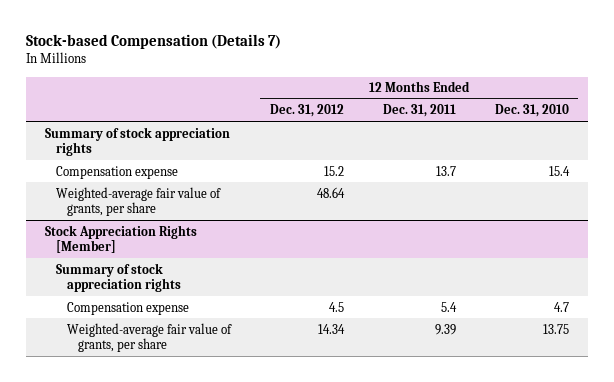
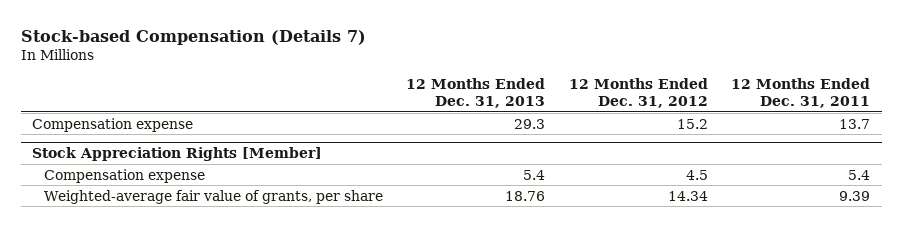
[494,104,569,118] Dec. 31, 2010 -> none
none -> [406,78,546,109] 12 Months Ended Dec. 31, 2013
[44,126,230,156] Summary of stock appreciation rights -> none
[55,186,221,216] Weighted-average fair value of grants, per share -> none
[55,262,182,292] Summary of stock appreciation rights -> none

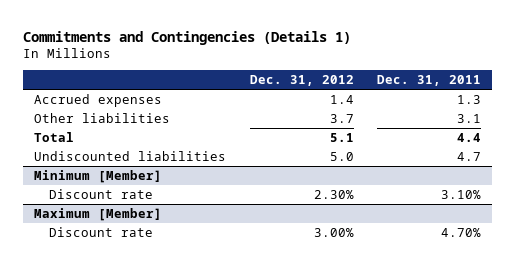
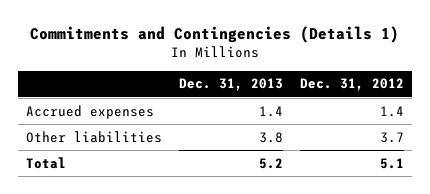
[376,75,481,87] Dec. 31, 2011 -> none
none -> [179,78,284,92] Dec. 31, 2013
[34,150,227,161] Undiscounted liabilities -> none
[34,169,163,183] Minimum [Member] -> none
[49,188,154,199] Discount rate -> none
[34,207,163,221] Maximum [Member] -> none
[49,226,154,237] Discount rate -> none

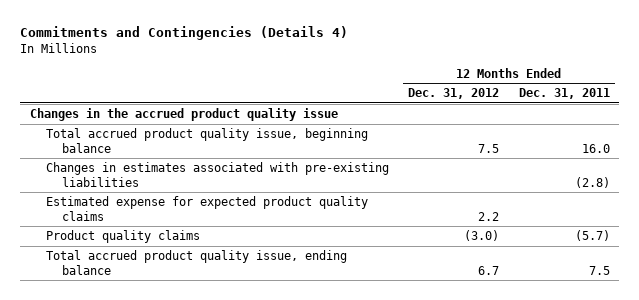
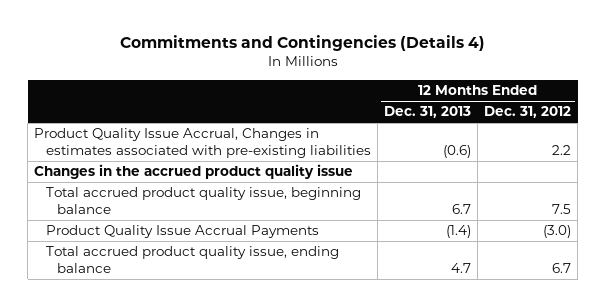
[518,88,610,100] Dec. 31, 2011 -> none
none -> [383,106,471,119] Dec. 31, 2013
none -> [34,128,371,159] Product Quality Issue Accrual, Changes in estimates associated with pre-existing liabilities
[45,161,389,187] Changes in estimates associated with pre-existing liabilities -> none
[45,195,368,221] Estimated expense for expected product quality claims -> none
[45,229,200,243] Product quality claims -> [45,225,319,239] Product Quality Issue Accrual Payments

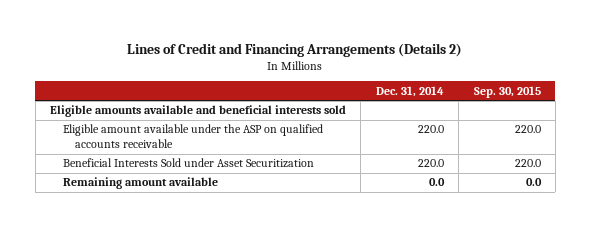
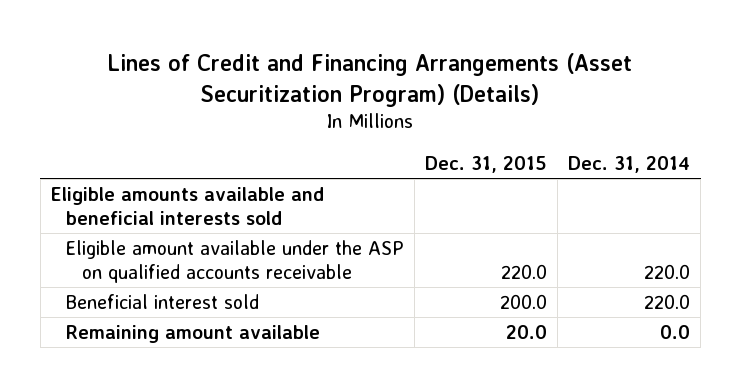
[127,42,463,57] Lines of Credit and Financing Arrangements (Details 2) -> [107,52,633,107] Lines of Credit and Financing Arrangements (Asset Securitization Program) (Details)
[473,85,541,98] Sep. 30, 2015 -> none
none -> [424,156,547,174] Dec. 31, 2015
[62,158,314,169] Beneficial Interests Sold under Asset Securitization -> [66,293,260,309] Beneficial interest sold

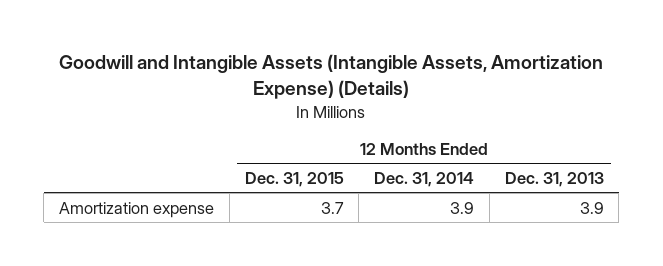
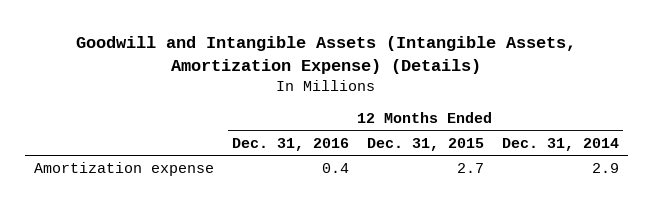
[504,171,604,187] Dec. 31, 2013 -> none
none -> [231,137,349,151] Dec. 31, 2016
[320,201,344,214] 3.7 -> [456,163,484,174] 2.7
[450,201,475,214] 3.9 -> [591,163,619,174] 2.9

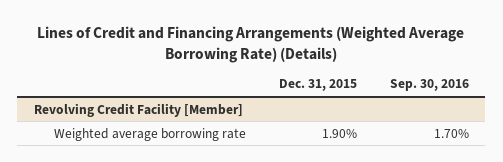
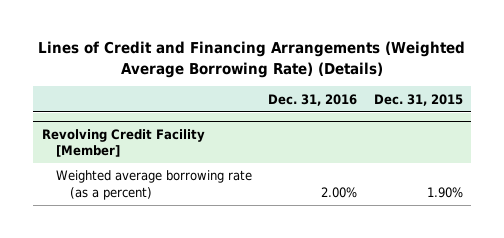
[389,79,469,92] Sep. 30, 2016 -> none
none -> [268,93,358,106] Dec. 31, 2016
[53,127,246,141] Weighted average borrowing rate -> [56,170,253,201] Weighted average borrowing rate (as a percent)

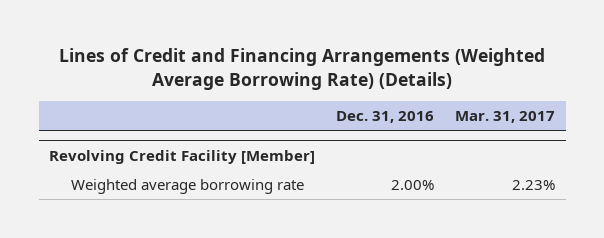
[373,93,463,106] Dec. 31, 2015 -> none
none -> [455,110,556,123] Mar. 31, 2017
[56,170,253,201] Weighted average borrowing rate (as a percent) -> [71,179,305,195] Weighted average borrowing rate

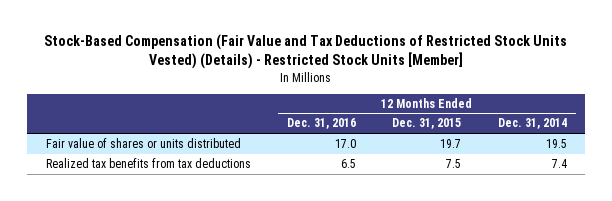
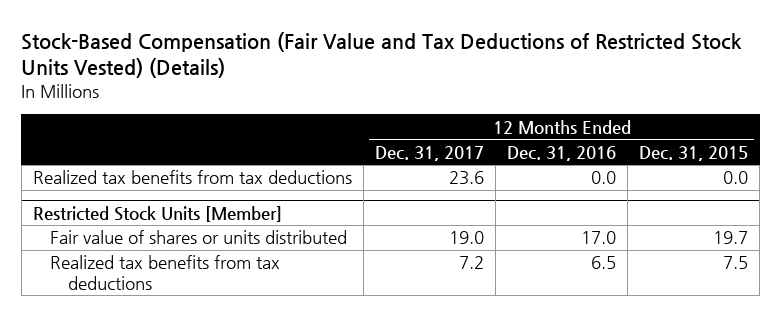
[44,34,568,70] Stock-Based Compensation (Fair Value and Tax Deductions of Restricted Stock Units Vested) (Details) - Restricted Stock Units [Member] -> [21,31,743,79] Stock-Based Compensation (Fair Value and Tax Deductions of Restricted Stock Units Vested) (Details)
[497,118,567,130] Dec. 31, 2014 -> none
none -> [374,145,484,161] Dec. 31, 2017
none -> [32,170,352,185] Realized tax benefits from tax deductions
none -> [32,205,282,222] Restricted Stock Units [Member]

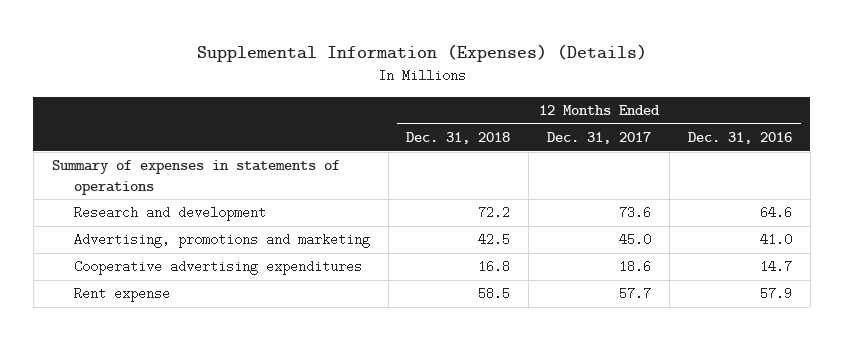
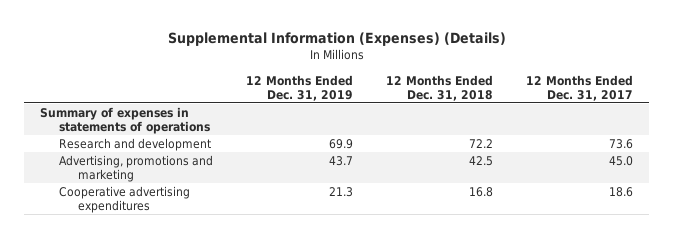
[687,131,792,144] Dec. 31, 2016 -> none
none -> [246,74,354,101] 12 Months Ended Dec. 31, 2019
[73,287,170,303] Rent expense -> none

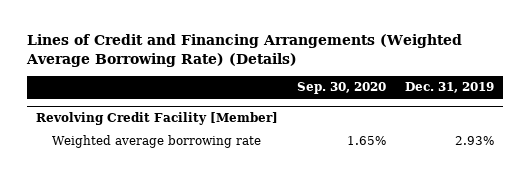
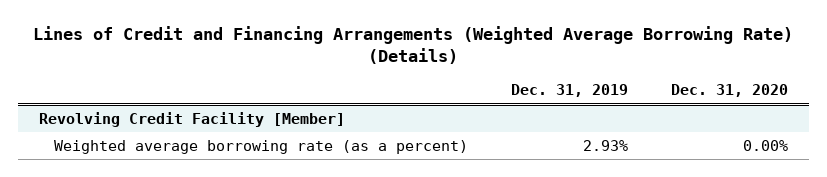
[297,82,387,95] Sep. 30, 2020 -> none
none -> [670,84,788,98] Dec. 31, 2020
[52,134,262,148] Weighted average borrowing rate -> [54,139,469,154] Weighted average borrowing rate (as a percent)

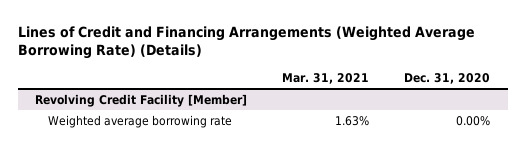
[510,84,628,98] Dec. 31, 2019 -> none
none -> [282,73,370,85] Mar. 31, 2021
[54,139,469,154] Weighted average borrowing rate (as a percent) -> [47,114,232,128] Weighted average borrowing rate

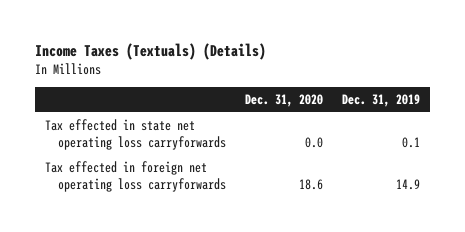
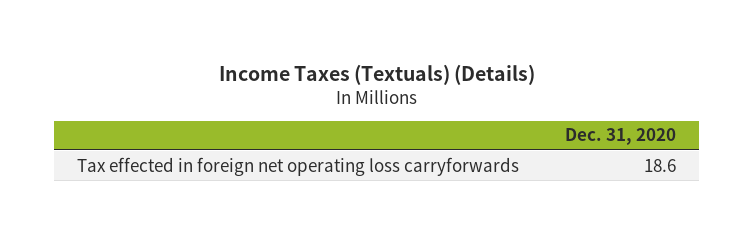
[342,94,421,108] Dec. 31, 2019 -> none
[44,118,226,150] Tax effected in state net operating loss carryforwards -> none

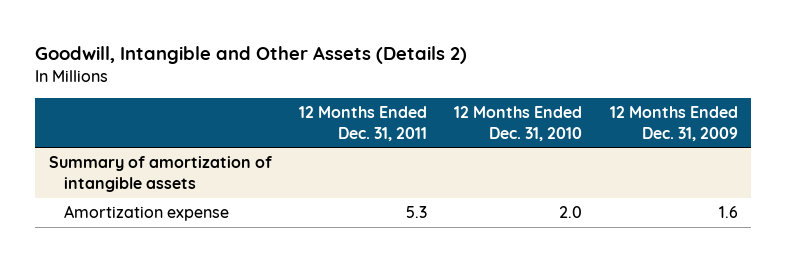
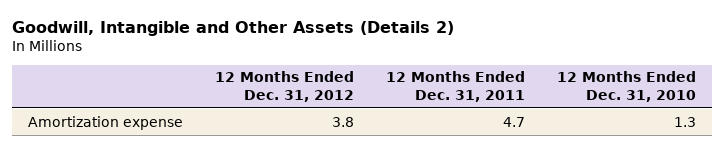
[609,106,738,141] 12 Months Ended Dec. 31, 2009 -> none
none -> [215,71,355,102] 12 Months Ended Dec. 31, 2012
[48,156,272,192] Summary of amortization of intangible assets -> none
[406,206,428,219] 5.3 -> [503,116,526,127] 4.7
[559,206,583,219] 2.0 -> [674,116,697,127] 1.3

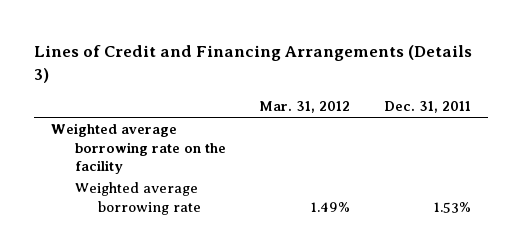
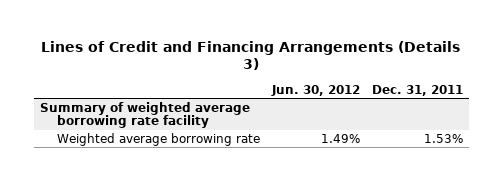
[259,101,351,114] Mar. 31, 2012 -> none
none -> [271,84,361,96] Jun. 30, 2012
[51,123,226,175] Weighted average borrowing rate on the facility -> [39,101,250,129] Summary of weighted average borrowing rate facility

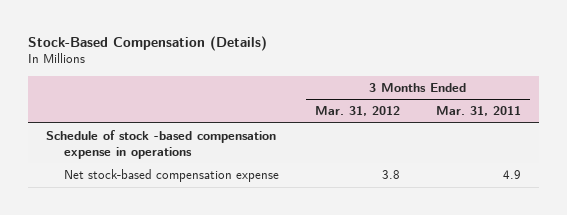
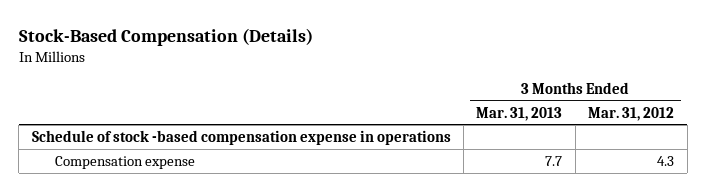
[436,106,522,117] Mar. 31, 2011 -> none
none -> [476,106,563,121] Mar. 31, 2013
[64,169,280,183] Net stock-based compensation expense -> [54,155,195,169] Compensation expense
[382,170,401,180] 3.8 -> [657,155,675,166] 4.3

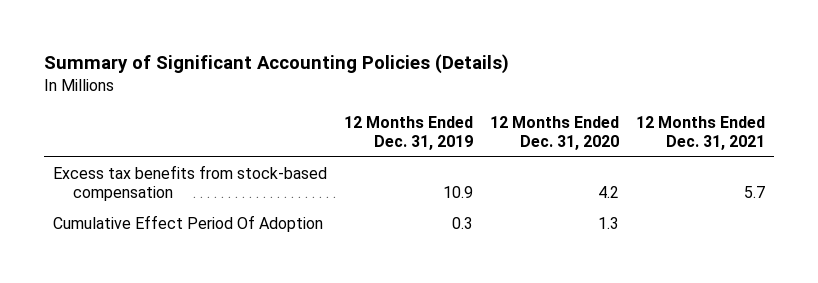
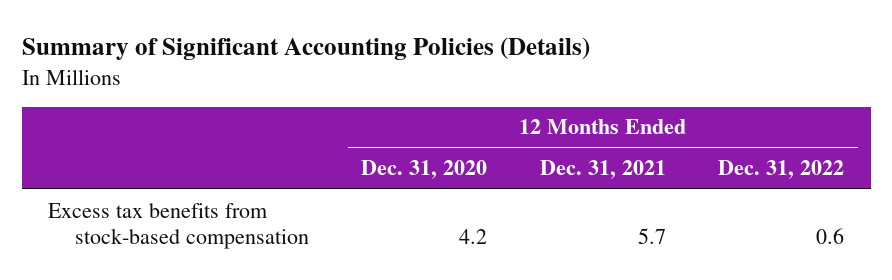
[344,116,474,151] 12 Months Ended Dec. 31, 2019 -> none
none -> [718,160,845,180] Dec. 31, 2022
[53,215,324,233] Cumulative Effect Period Of Adoption -> none

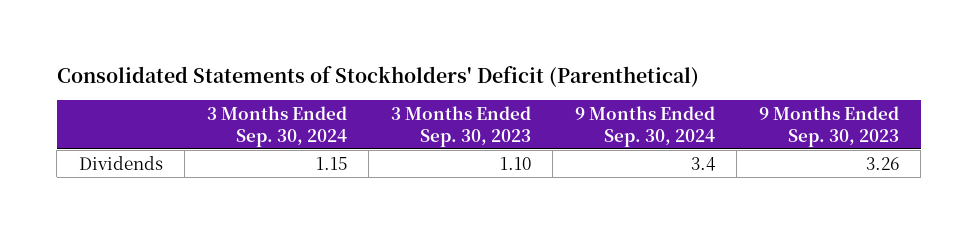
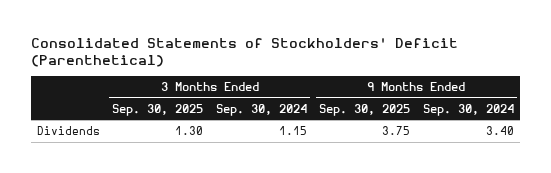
[390,105,531,147] 3 Months Ended Sep. 30, 2023 -> none
[758,105,899,147] 9 Months Ended Sep. 30, 2023 -> none
none -> [112,103,204,116] Sep. 30, 2025
none -> [319,103,411,116] Sep. 30, 2025
[690,156,716,171] 3.4 -> [485,125,514,135] 3.40

